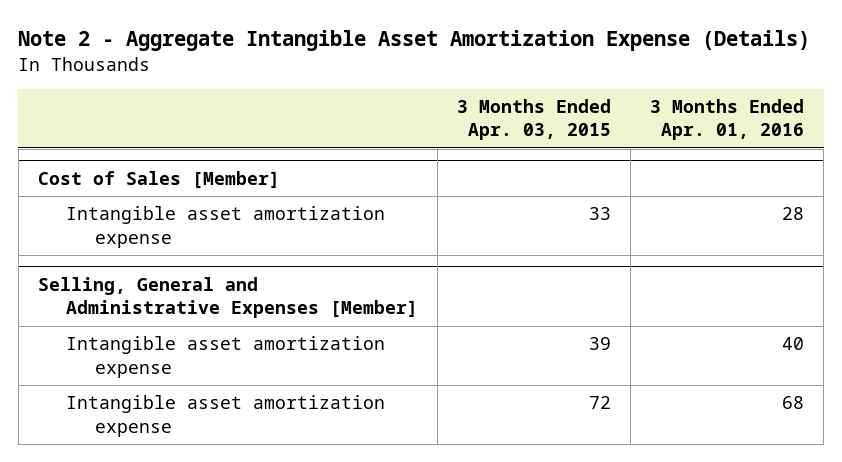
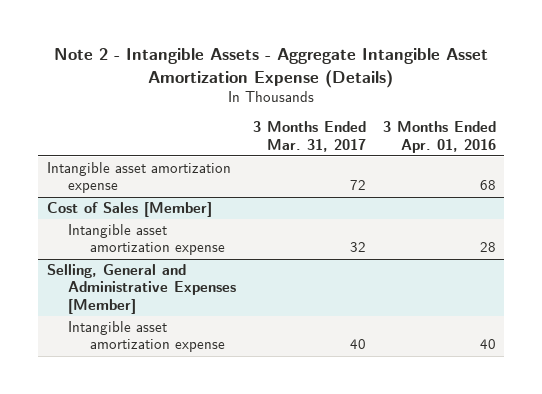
[18,30,811,52] Note 2 - Aggregate Intangible Asset Amortization Expense (Details) -> [54,48,489,88] Note 2 - Intangible Assets - Aggregate Intangible Asset Amortization Expense (Details)
[457,98,612,141] 3 Months Ended Apr. 03, 2015 -> none
none -> [252,121,366,152] 3 Months Ended Mar. 31, 2017
none -> [46,162,231,194] Intangible asset amortization expense
[66,395,386,437] Intangible asset amortization expense -> none

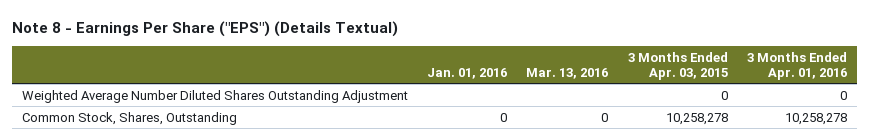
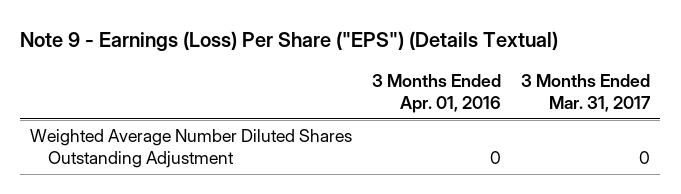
[12,20,399,37] Note 8 - Earnings Per Share ("EPS") (Details Textual) -> [20,31,559,52] Note 9 - Earnings (Loss) Per Share ("EPS") (Details Textual)
[427,67,508,79] Jan. 01, 2016 -> none
[526,67,609,79] Mar. 13, 2016 -> none
[627,51,728,80] 3 Months Ended Apr. 03, 2015 -> none
none -> [521,73,652,112] 3 Months Ended Mar. 31, 2017
[21,111,237,125] Common Stock, Shares, Outstanding -> none

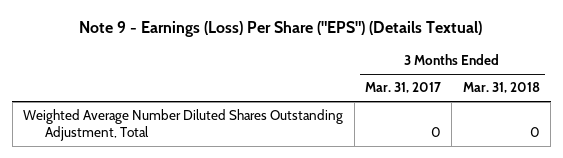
[372,73,502,113] 3 Months Ended Apr. 01, 2016 -> none
none -> [462,82,540,94] Mar. 31, 2018
[30,129,353,169] Weighted Average Number Diluted Shares Outstanding Adjustment -> [23,109,344,141] Weighted Average Number Diluted Shares Outstanding Adjustment, Total

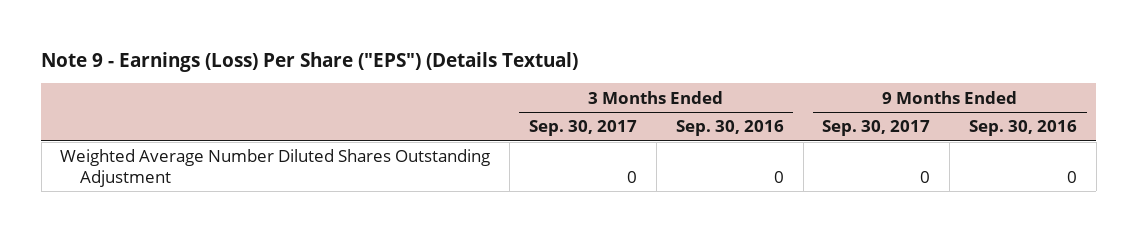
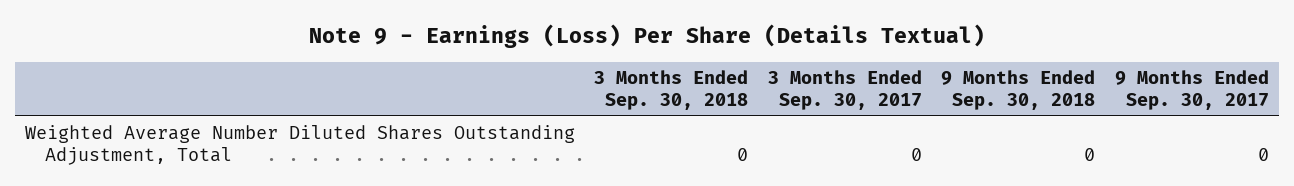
[41,51,579,72] Note 9 - Earnings (Loss) Per Share ("EPS") (Details Textual) -> [308,24,985,49] Note 9 - Earnings (Loss) Per Share (Details Textual)
[675,120,784,137] Sep. 30, 2016 -> none
[969,120,1078,137] Sep. 30, 2016 -> none
none -> [594,69,749,110] 3 Months Ended Sep. 30, 2018
none -> [941,69,1096,110] 9 Months Ended Sep. 30, 2018
[60,149,491,187] Weighted Average Number Diluted Shares Outstanding Adjustment -> [24,125,575,166] Weighted Average Number Diluted Shares Outstanding Adjustment, Total

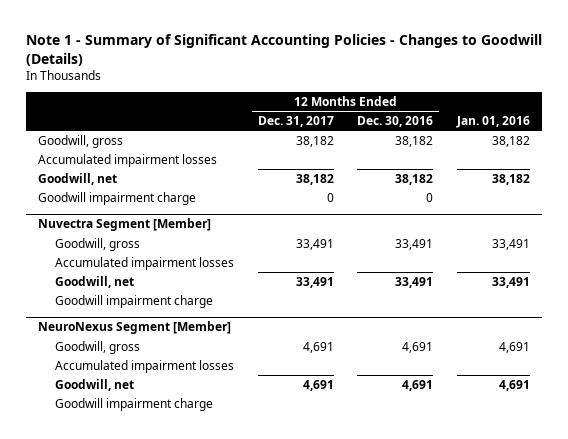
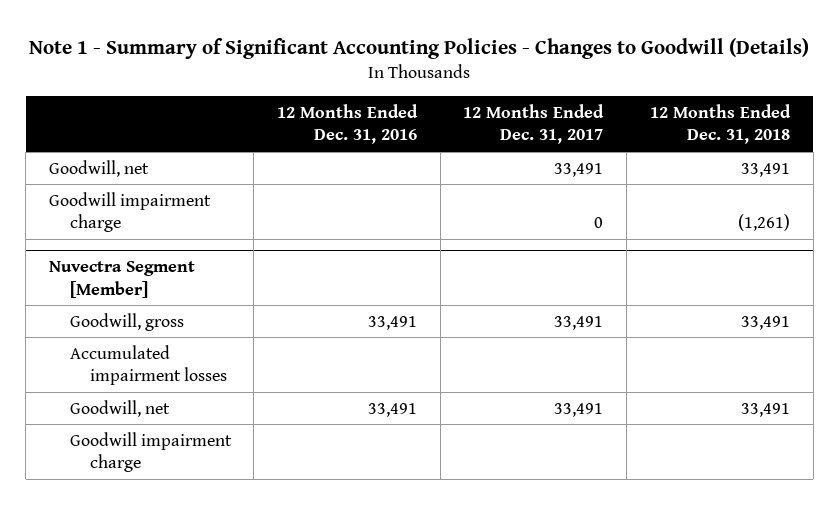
[357,116,434,128] Dec. 30, 2016 -> none
[456,116,531,129] Jan. 01, 2016 -> none
none -> [277,103,419,145] 12 Months Ended Dec. 31, 2016
none -> [649,103,791,145] 12 Months Ended Dec. 31, 2018
[37,134,123,148] Goodwill, gross -> none
[37,153,217,167] Accumulated impairment losses -> none
[295,173,334,185] 38,182 -> [554,162,604,177] 33,491
[37,321,231,335] NeuroNexus Segment [Member] -> none
[54,340,140,354] Goodwill, gross -> none
[54,359,234,373] Accumulated impairment losses -> none
[54,378,134,391] Goodwill, net -> none
[54,397,213,411] Goodwill impairment charge -> none

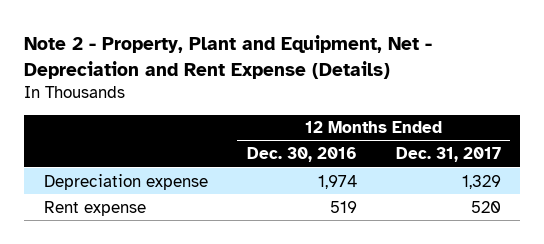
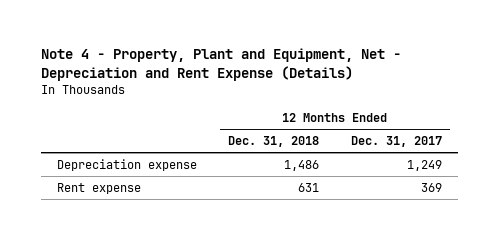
[24,34,433,79] Note 2 - Property, Plant and Equipment, Net - Depreciation and Rent Expense (Details) -> [40,48,401,81] Note 4 - Property, Plant and Equipment, Net - Depreciation and Rent Expense (Details)
[246,147,357,163] Dec. 30, 2016 -> none
none -> [228,136,320,148] Dec. 31, 2018
[461,174,501,189] 1,329 -> [407,159,443,171] 1,249
[470,200,501,213] 520 -> [421,182,443,192] 369

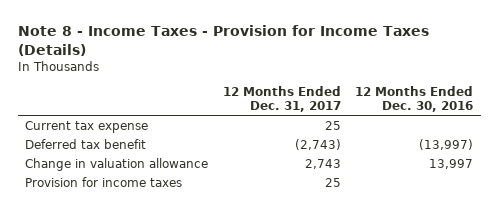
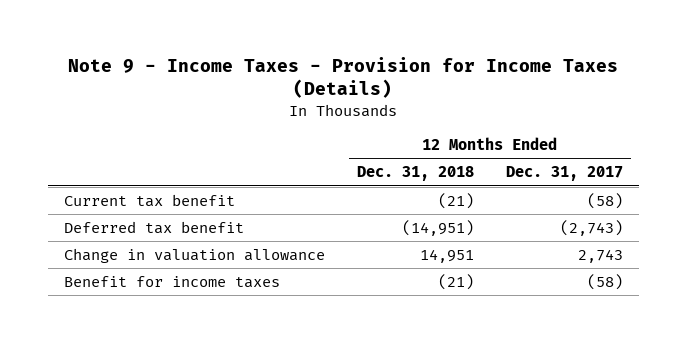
[17,25,429,56] Note 8 - Income Taxes - Provision for Income Taxes (Details) -> [68,56,619,99] Note 9 - Income Taxes - Provision for Income Taxes (Details)
[355,86,474,113] 12 Months Ended Dec. 30, 2016 -> none
none -> [356,166,474,182] Dec. 31, 2018
[25,120,149,133] Current tax expense -> [64,193,236,207] Current tax benefit
[324,120,341,130] 25 -> [586,192,623,209] (58)
[25,176,183,187] Provision for income taxes -> [64,275,281,288] Benefit for income taxes
[324,177,341,187] 25 -> [586,273,623,290] (58)

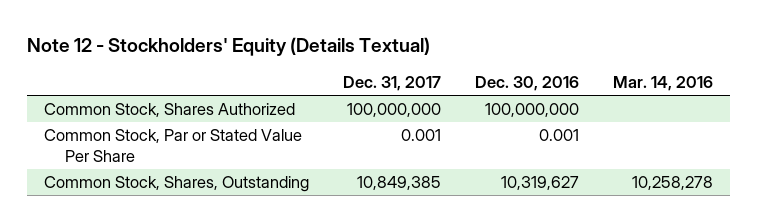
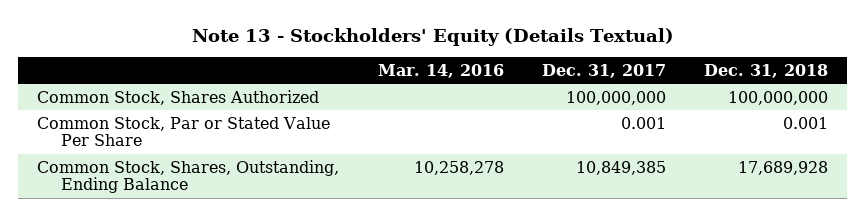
[26,37,430,57] Note 12 - Stockholders' Equity (Details Textual) -> [191,28,674,47] Note 13 - Stockholders' Equity (Details Textual)
[474,76,579,92] Dec. 30, 2016 -> none
none -> [703,64,828,79] Dec. 31, 2018
[43,176,309,193] Common Stock, Shares, Outstanding -> [37,159,340,194] Common Stock, Shares, Outstanding, Ending Balance

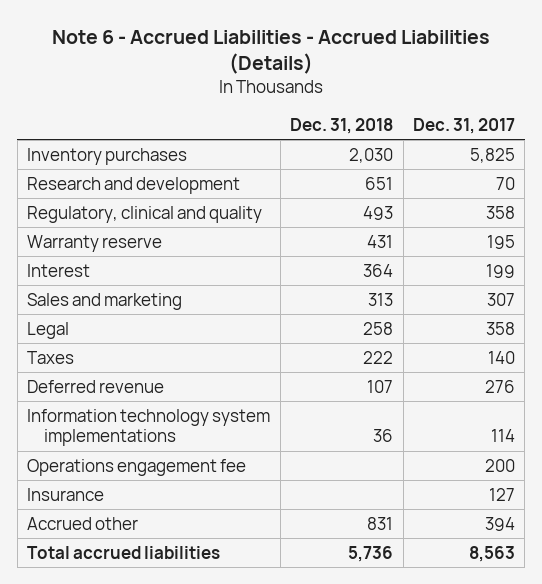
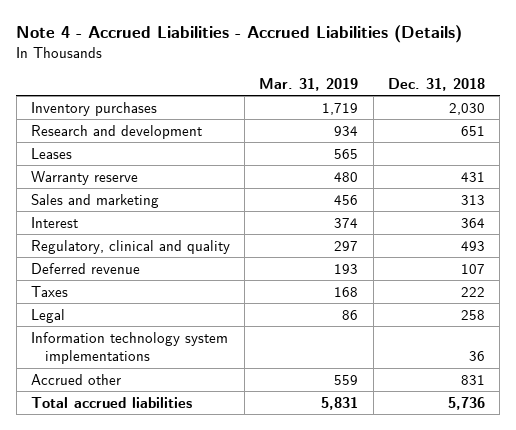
[52,29,491,75] Note 6 - Accrued Liabilities - Accrued Liabilities (Details) -> [16,25,463,44] Note 4 - Accrued Liabilities - Accrued Liabilities (Details)
[412,118,515,135] Dec. 31, 2017 -> none
none -> [259,77,359,91] Mar. 31, 2019
none -> [30,147,72,159] Leases
[27,263,91,277] Interest -> [30,216,78,228] Interest
[27,205,263,223] Regulatory, clinical and quality -> [30,239,230,254] Regulatory, clinical and quality
[27,350,75,364] Taxes -> [30,285,68,297] Taxes
[27,321,70,339] Legal -> [30,308,65,323] Legal
[27,458,247,476] Operations engagement fee -> none
[27,487,105,501] Insurance -> none

